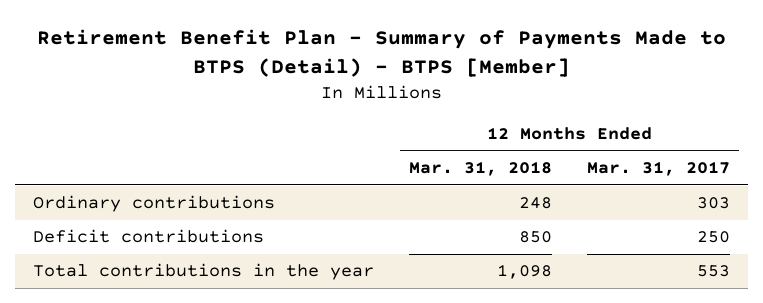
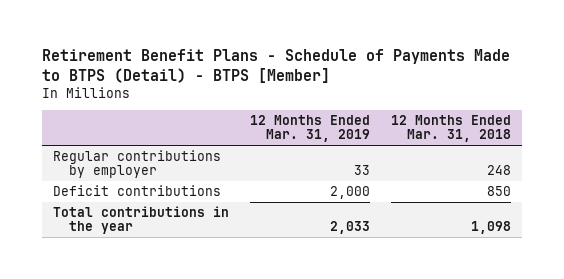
[36,29,726,77] Retirement Benefit Plan - Summary of Payments Made to BTPS (Detail) - BTPS [Member] -> [41,49,510,83] Retirement Benefit Plans - Schedule of Payments Made to BTPS (Detail) - BTPS [Member]
[587,161,731,177] Mar. 31, 2017 -> none
none -> [249,115,370,143] 12 Months Ended Mar. 31, 2019
[32,195,275,213] Ordinary contributions -> [52,149,221,179] Regular contributions by employer

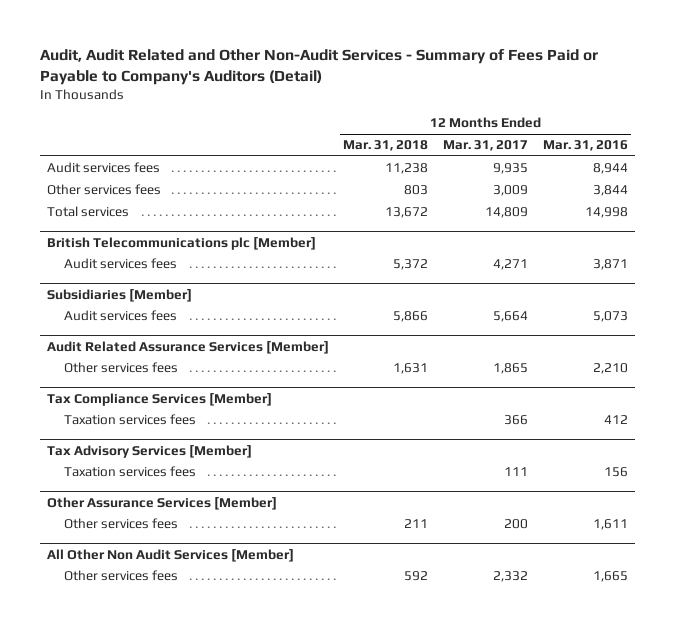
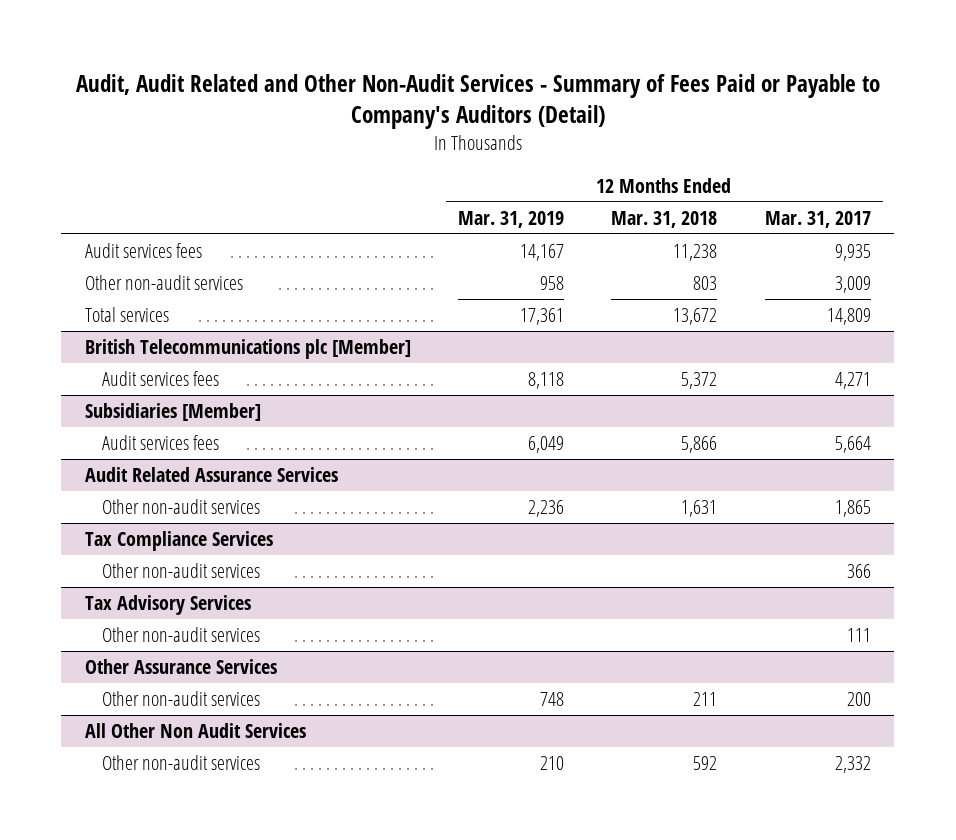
[542,140,628,152] Mar. 31, 2016 -> none
none -> [458,210,565,228] Mar. 31, 2019
[46,184,161,196] Other services fees -> [84,275,243,291] Other non-audit services
[46,340,329,354] Audit Related Assurance Services [Member] -> [84,467,338,483] Audit Related Assurance Services
[63,362,178,374] Other services fees -> [101,499,260,515] Other non-audit services
[46,392,272,406] Tax Compliance Services [Member] -> [84,531,273,552] Tax Compliance Services
[63,414,196,426] Taxation services fees -> [101,563,260,579] Other non-audit services
[46,444,252,458] Tax Advisory Services [Member] -> [84,595,251,616] Tax Advisory Services
[63,466,196,478] Taxation services fees -> [101,627,260,643] Other non-audit services
[46,496,277,510] Other Assurance Services [Member] -> [84,659,277,675] Other Assurance Services
[63,518,178,530] Other services fees -> [101,691,260,707] Other non-audit services
[46,548,294,562] All Other Non Audit Services [Member] -> [84,723,306,739] All Other Non Audit Services
[63,570,178,582] Other services fees -> [101,755,260,771] Other non-audit services

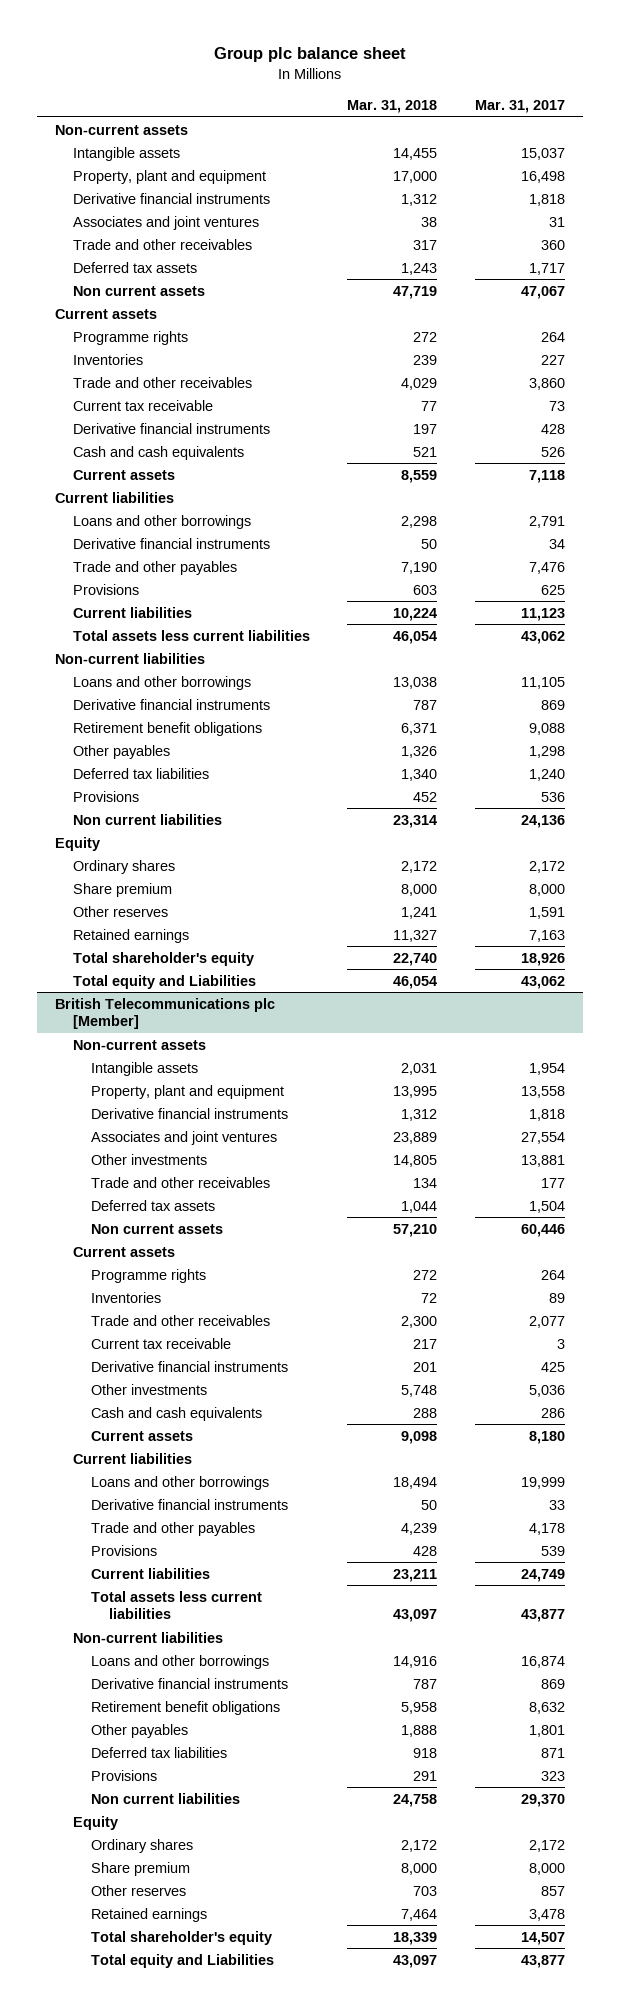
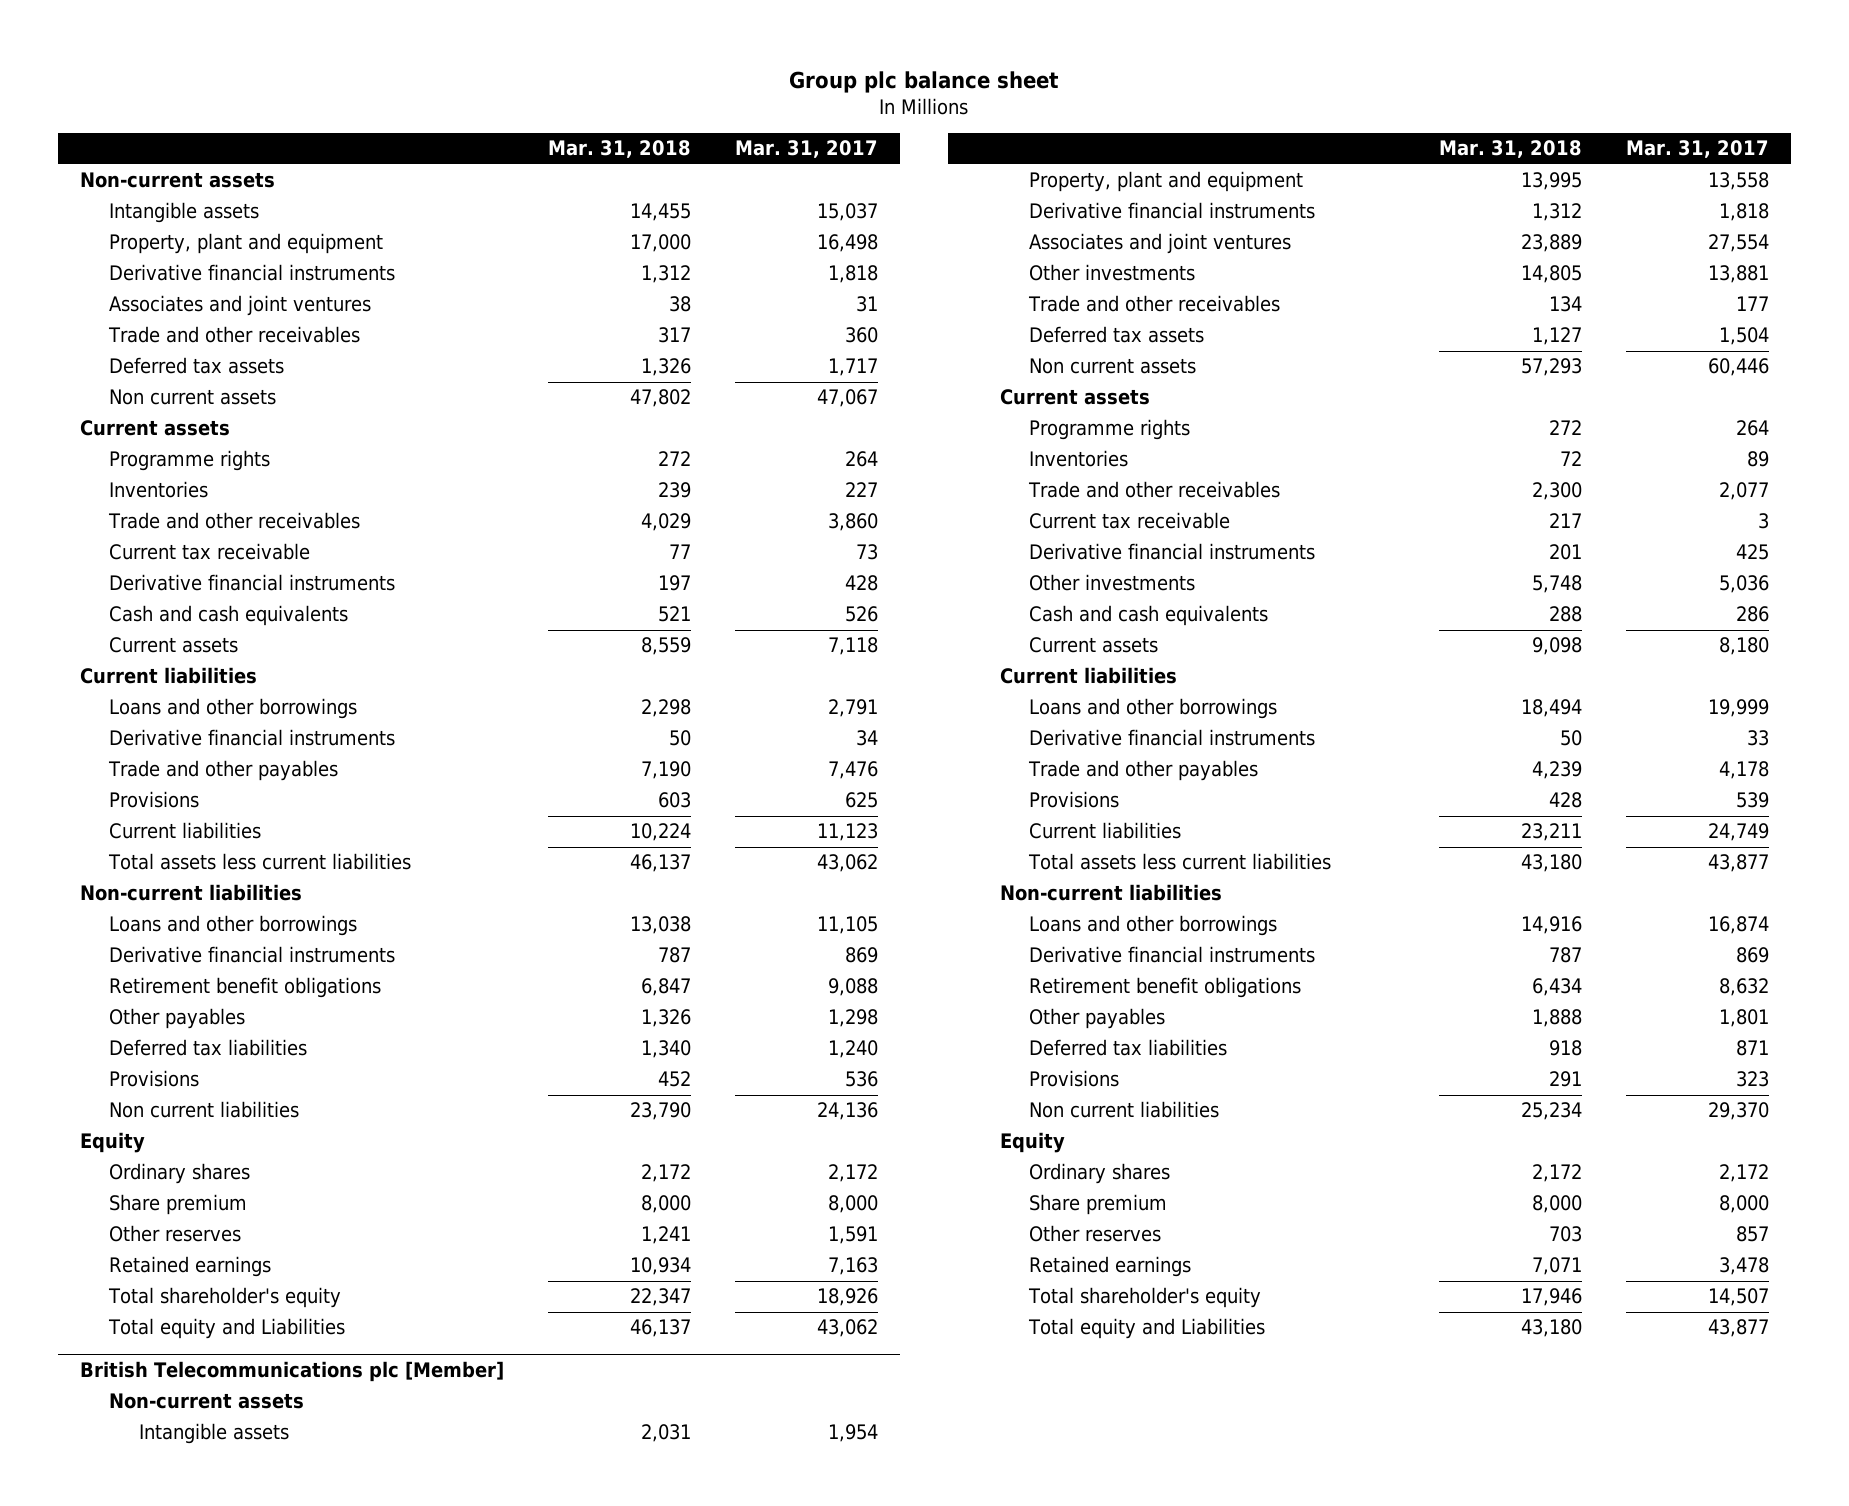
[401,262,438,275] 1,243 -> [640,358,691,377] 1,326
[393,285,438,299] 47,719 -> [629,389,691,408] 47,802
[393,630,438,644] 46,054 -> [629,854,691,873] 46,137
[401,722,438,735] 6,371 -> [640,978,691,997] 6,847
[393,814,438,828] 23,314 -> [629,1102,691,1121] 23,790
[393,929,438,942] 11,327 -> [629,1257,691,1276] 10,934
[393,952,438,966] 22,740 -> [629,1288,691,1307] 22,347
[393,975,438,989] 46,054 -> [629,1319,691,1338] 46,137
[401,1200,438,1213] 1,044 -> [1531,327,1582,346] 1,127
[393,1223,438,1237] 57,210 -> [1520,358,1582,377] 57,293
[393,1608,438,1622] 43,097 -> [1520,854,1582,873] 43,180
[401,1701,438,1714] 5,958 -> [1531,978,1582,997] 6,434
[393,1793,438,1807] 24,758 -> [1520,1102,1582,1121] 25,234
[401,1908,438,1921] 7,464 -> [1531,1257,1582,1276] 7,071
[393,1931,438,1945] 18,339 -> [1520,1288,1582,1307] 17,946
[393,1954,438,1968] 43,097 -> [1520,1319,1582,1338] 43,180

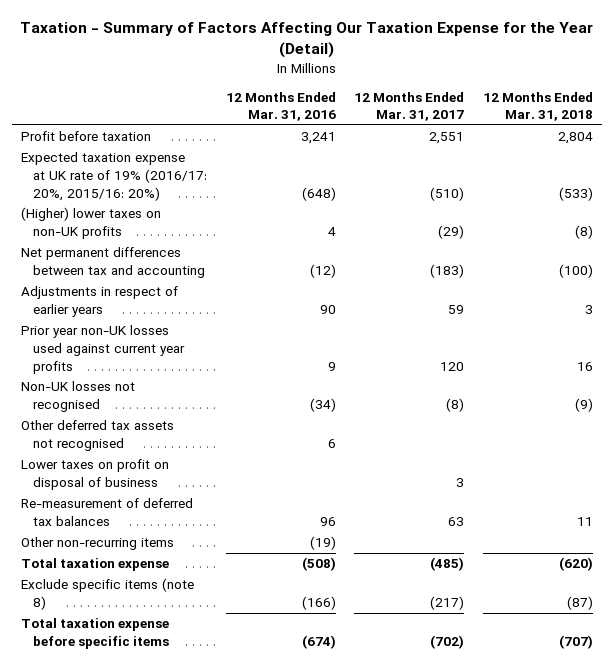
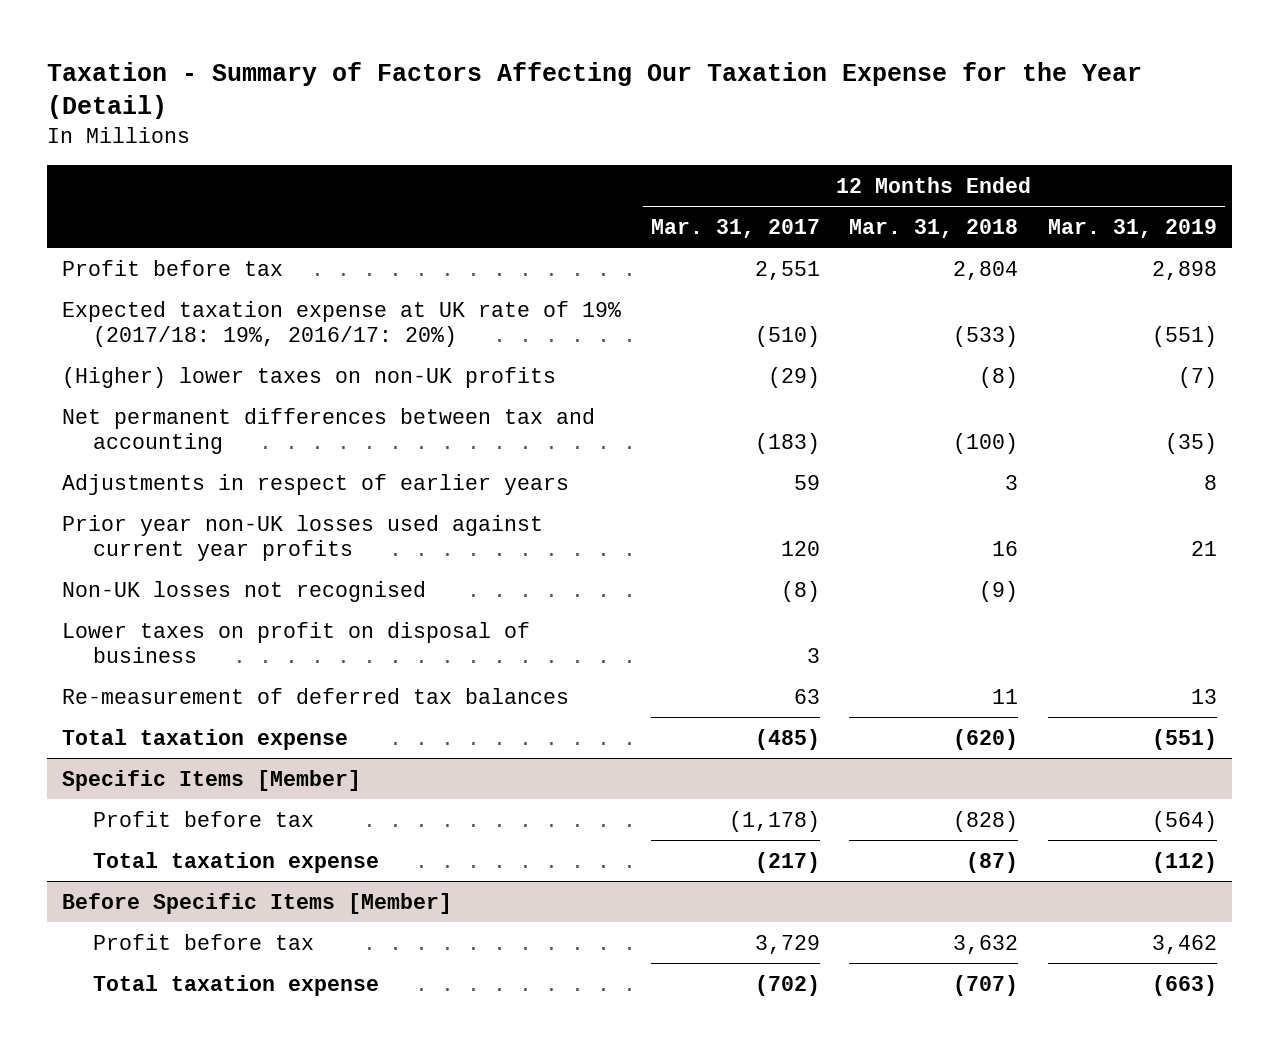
[225,91,336,122] 12 Months Ended Mar. 31, 2016 -> none
none -> [1048,218,1218,238] Mar. 31, 2019
[21,131,152,142] Profit before taxation -> [61,259,283,276] Profit before tax
[21,152,208,201] Expected taxation expense at UK rate of 19% (2016/17: 20%, 2015/16: 20%) -> [61,300,621,347] Expected taxation expense at UK rate of 19% (2017/18: 19%, 2016/17: 20%)
[21,420,175,451] Other deferred tax assets not recognised -> none
[21,537,175,551] Other non-recurring items -> none
none -> [61,769,361,791] Specific Items [Member]
none -> [92,810,314,827] Profit before tax
[21,578,195,610] Exclude specific items (note 8) -> [92,851,379,873] Total taxation expense
none -> [61,892,452,914] Before Specific Items [Member]
none -> [92,933,314,950] Profit before tax
[21,618,170,649] Total taxation expense before specific items -> [92,974,379,996] Total taxation expense

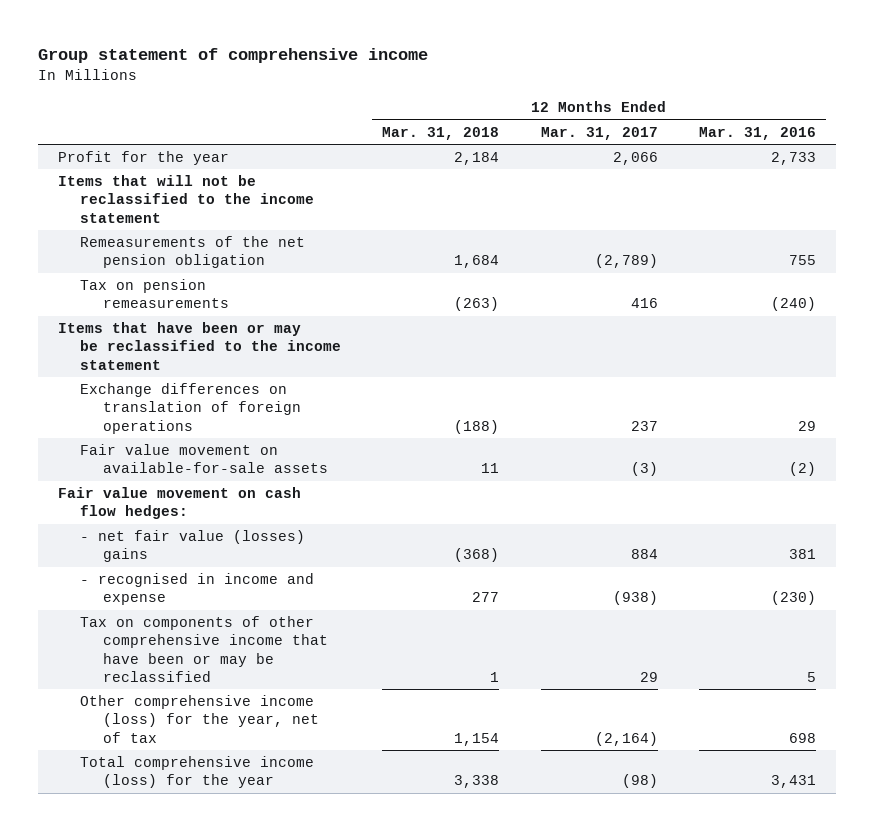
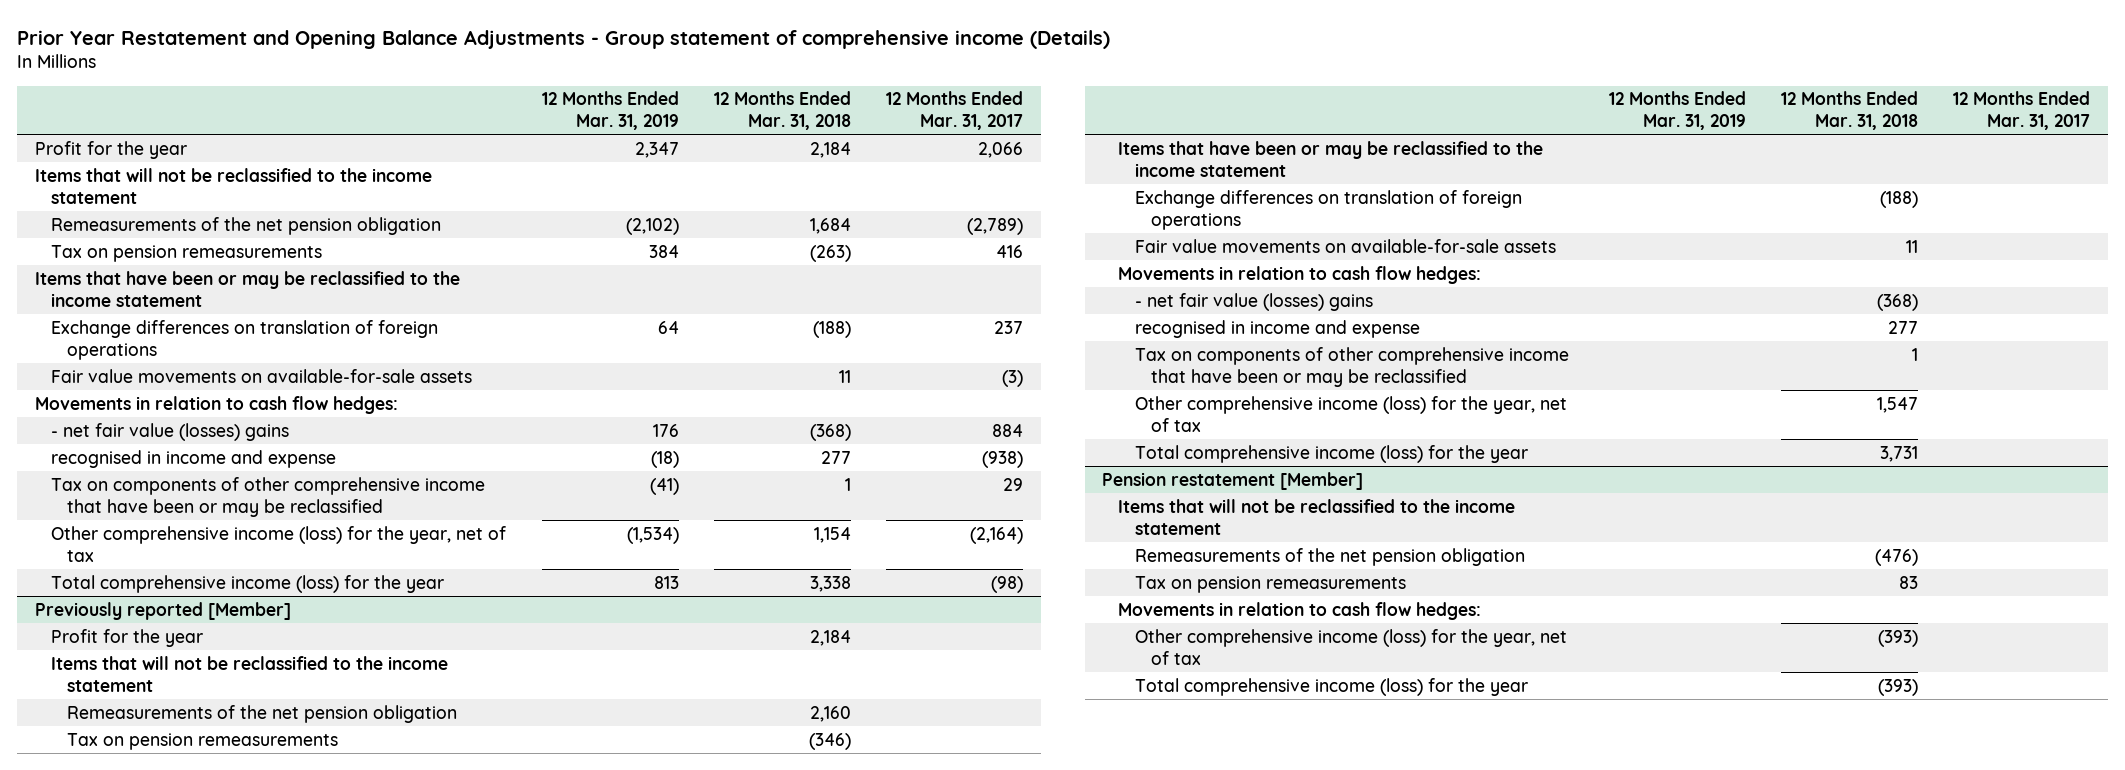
[37,48,428,64] Group statement of comprehensive income -> [17,29,1111,49] Prior Year Restatement and Opening Balance Adjustments - Group statement of comprehensive income (Details)
[698,126,816,140] Mar. 31, 2016 -> none
none -> [541,91,679,131] 12 Months Ended Mar. 31, 2019
[80,444,328,474] Fair value movement on available-for-sale assets -> [51,368,473,383] Fair value movements on available-for-sale assets
[58,487,302,520] Fair value movement on cash flow hedges: -> [35,395,399,414] Movements in relation to cash flow hedges:
[80,573,315,606] - recognised in income and expense -> [51,449,337,468] recognised in income and expense
none -> [35,601,292,620] Previously reported [Member]
none -> [51,628,204,647] Profit for the year
none -> [51,655,449,692] Items that will not be reclassified to the income statement
none -> [67,704,458,723] Remeasurements of the net pension obligation
none -> [67,732,339,750] Tax on pension remeasurements
none -> [1118,140,1544,177] Items that have been or may be reclassified to the income statement
none -> [1134,189,1522,230] Exchange differences on translation of foreign operations
none -> [1134,238,1556,253] Fair value movements on available-for-sale assets
none -> [1118,265,1482,284] Movements in relation to cash flow hedges:
none -> [1134,292,1373,311] - net fair value (losses) gains
none -> [1134,319,1420,338] recognised in income and expense
none -> [1134,346,1569,387] Tax on components of other comprehensive income that have been or may be reclassified
none -> [1134,395,1567,432] Other comprehensive income (loss) for the year, net of tax
none -> [1134,444,1528,463] Total comprehensive income (loss) for the year
none -> [1102,471,1364,490] Pension restatement [Member]
none -> [1118,498,1516,535] Items that will not be reclassified to the income statement
none -> [1134,547,1525,566] Remeasurements of the net pension obligation
none -> [1134,575,1406,593] Tax on pension remeasurements
none -> [1118,601,1482,620] Movements in relation to cash flow hedges:
none -> [1134,628,1567,665] Other comprehensive income (loss) for the year, net of tax
none -> [1134,677,1528,696] Total comprehensive income (loss) for the year

